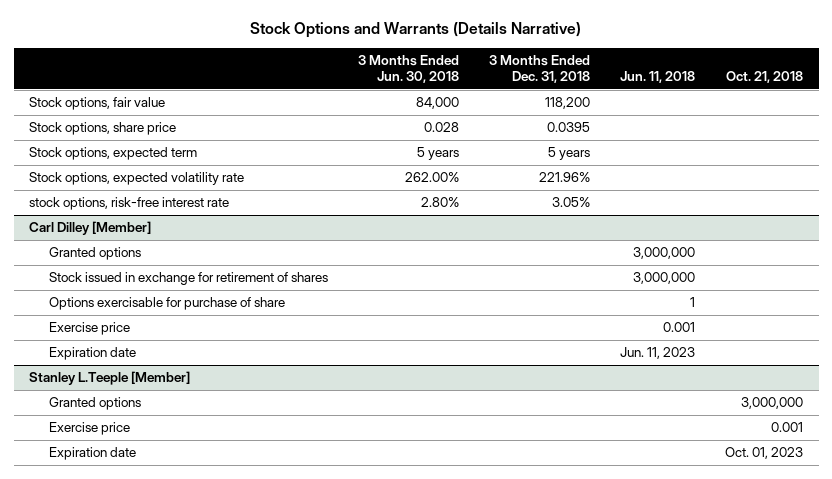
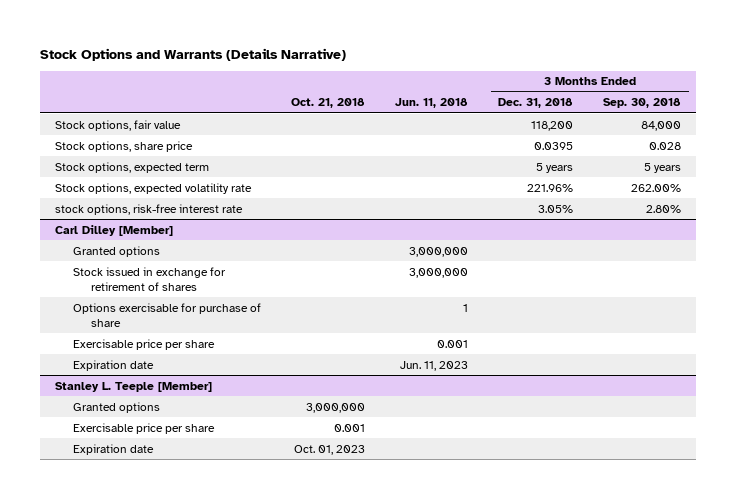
[357,55,459,84] 3 Months Ended Jun. 30, 2018 -> none
none -> [603,98,682,109] Sep. 30, 2018
[48,322,130,336] Exercise price -> none
none -> [73,338,216,350] Exercisable price per share
[28,371,190,386] Stanley L.Teeple [Member] -> [55,381,213,392] Stanley L. Teeple [Member]
[48,422,130,436] Exercise price -> none
none -> [73,422,216,434] Exercisable price per share

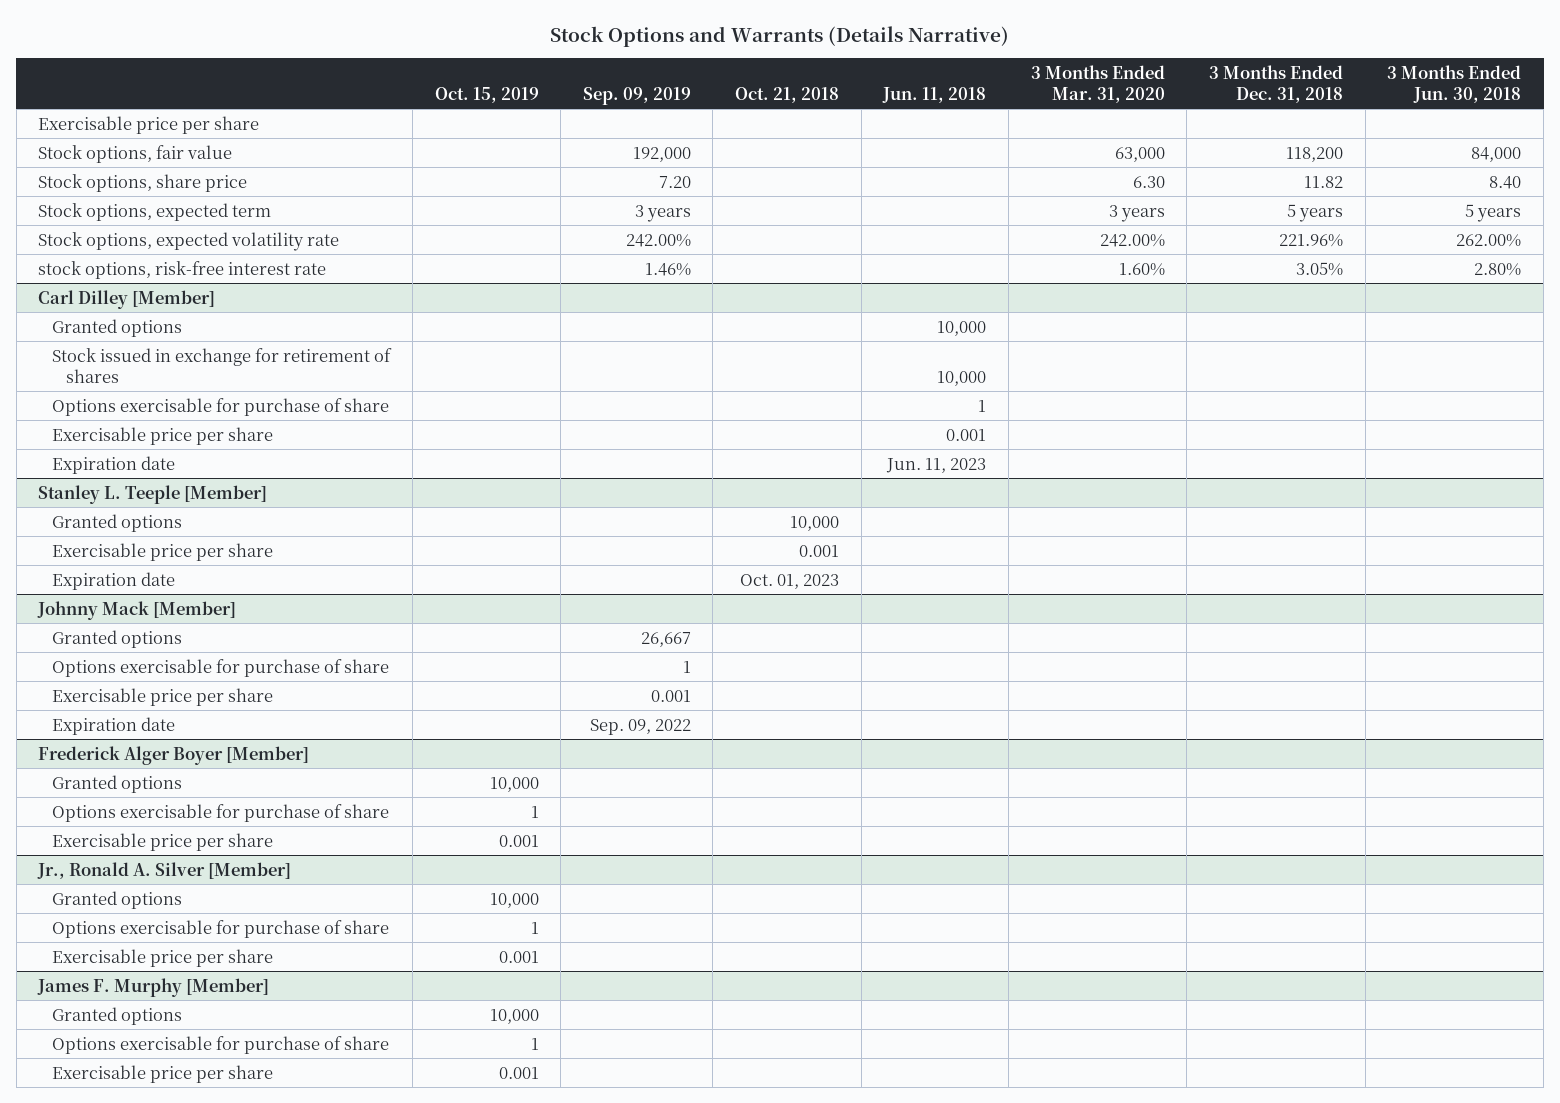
[603,98,682,109] Sep. 30, 2018 -> none
none -> [434,86,539,103] Oct. 15, 2019
none -> [582,86,691,105] Sep. 09, 2019
none -> [1030,64,1165,103] 3 Months Ended Mar. 31, 2020
none -> [1387,64,1522,103] 3 Months Ended Jun. 30, 2018
none -> [38,115,260,134] Exercisable price per share
[534,141,574,150] 0.0395 -> [1304,175,1344,188] 11.82
[409,246,469,257] 3,000,000 -> [937,320,987,336] 10,000
[409,267,469,278] 3,000,000 -> [937,370,987,386] 10,000
[306,402,366,413] 3,000,000 -> [790,515,840,531] 10,000
none -> [37,600,237,620] Johnny Mack [Member]
none -> [52,629,183,648] Granted options
none -> [52,658,390,677] Options exercisable for purchase of share
none -> [52,687,274,706] Exercisable price per share
none -> [52,716,176,735] Expiration date
none -> [38,745,310,765] Frederick Alger Boyer [Member]
none -> [52,774,183,793] Granted options
none -> [52,803,390,822] Options exercisable for purchase of share
none -> [52,832,274,851] Exercisable price per share
none -> [37,861,292,879] Jr., Ronald A. Silver [Member]
none -> [52,890,183,909] Granted options
none -> [52,919,390,938] Options exercisable for purchase of share
none -> [52,948,274,967] Exercisable price per share
none -> [37,977,270,997] James F. Murphy [Member]
none -> [52,1006,183,1025] Granted options
none -> [52,1035,390,1054] Options exercisable for purchase of share
none -> [52,1064,274,1083] Exercisable price per share

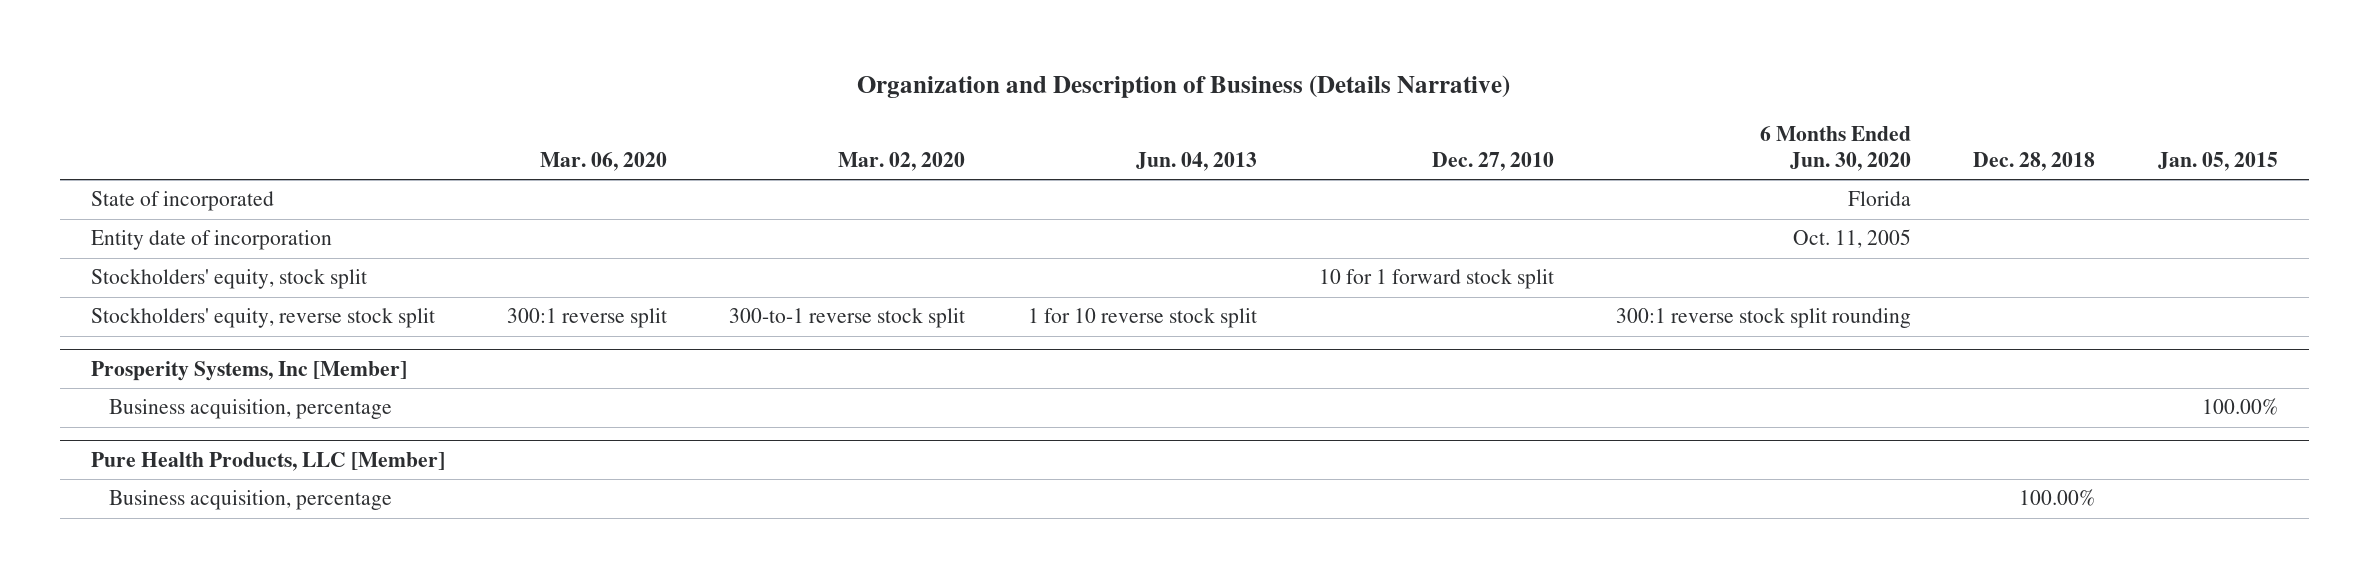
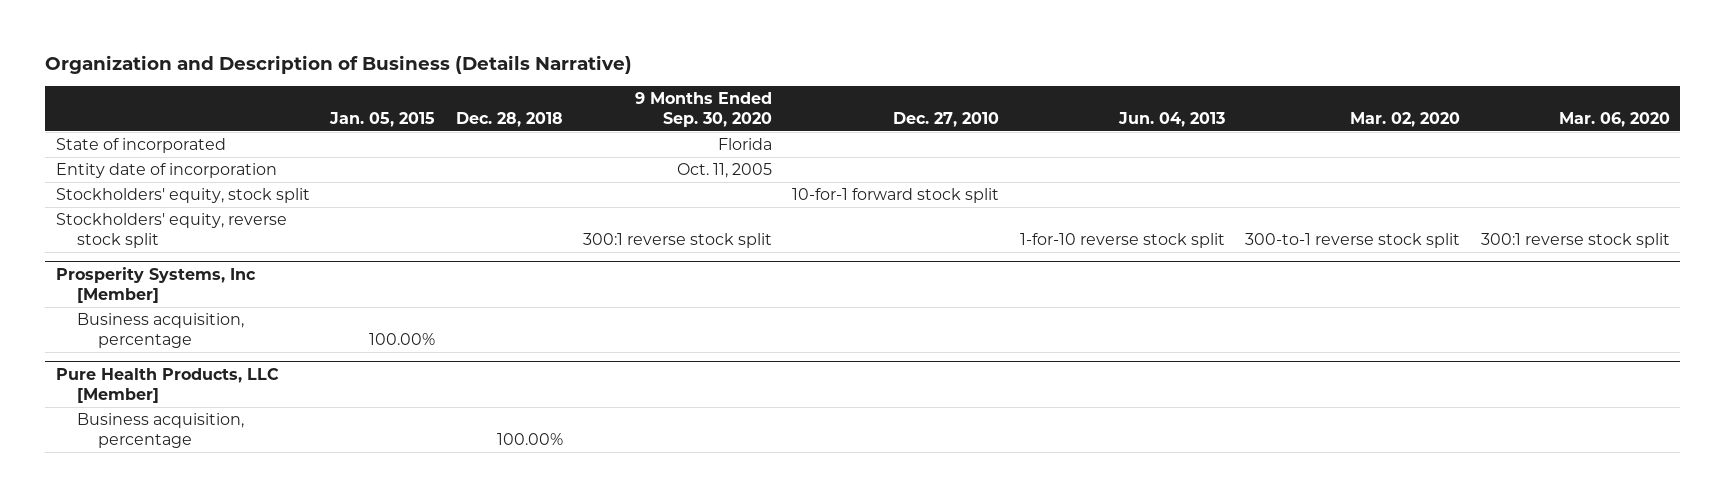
[1760,126,1912,172] 6 Months Ended Jun. 30, 2020 -> none
none -> [635,92,773,128] 9 Months Ended Sep. 30, 2020
[1318,269,1554,290] 10 for 1 forward stock split -> [792,187,1000,203] 10-for-1 forward stock split
[506,308,667,329] 300:1 reverse split -> [1480,232,1670,248] 300:1 reverse stock split
[1027,308,1257,329] 1 for 10 reverse stock split -> [1019,232,1225,248] 1-for-10 reverse stock split

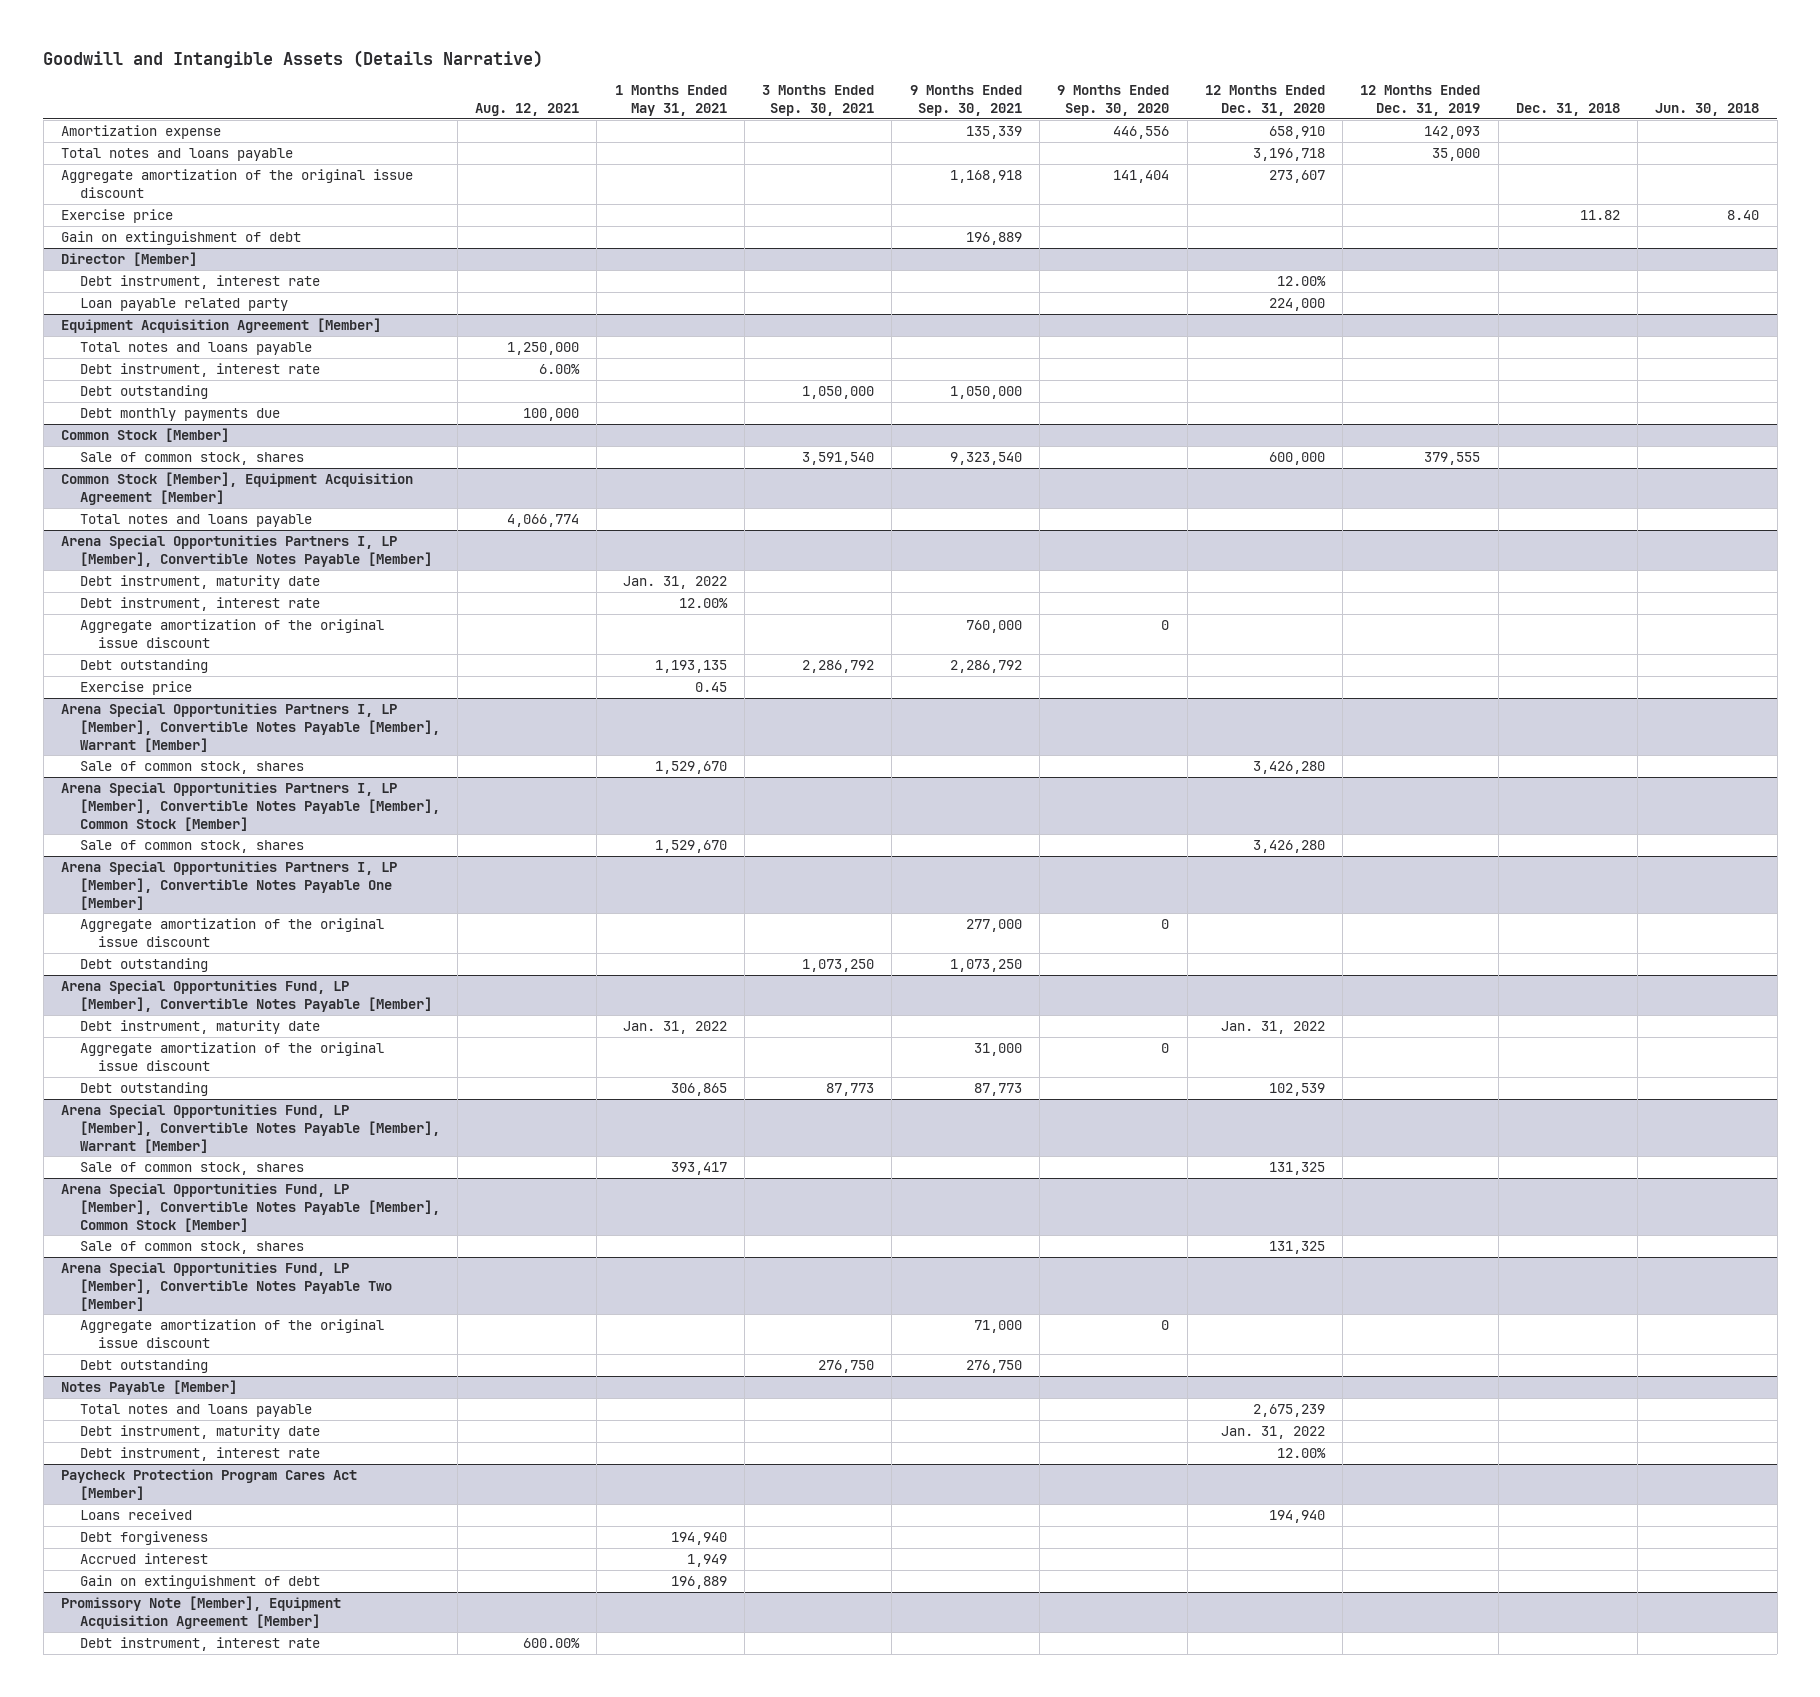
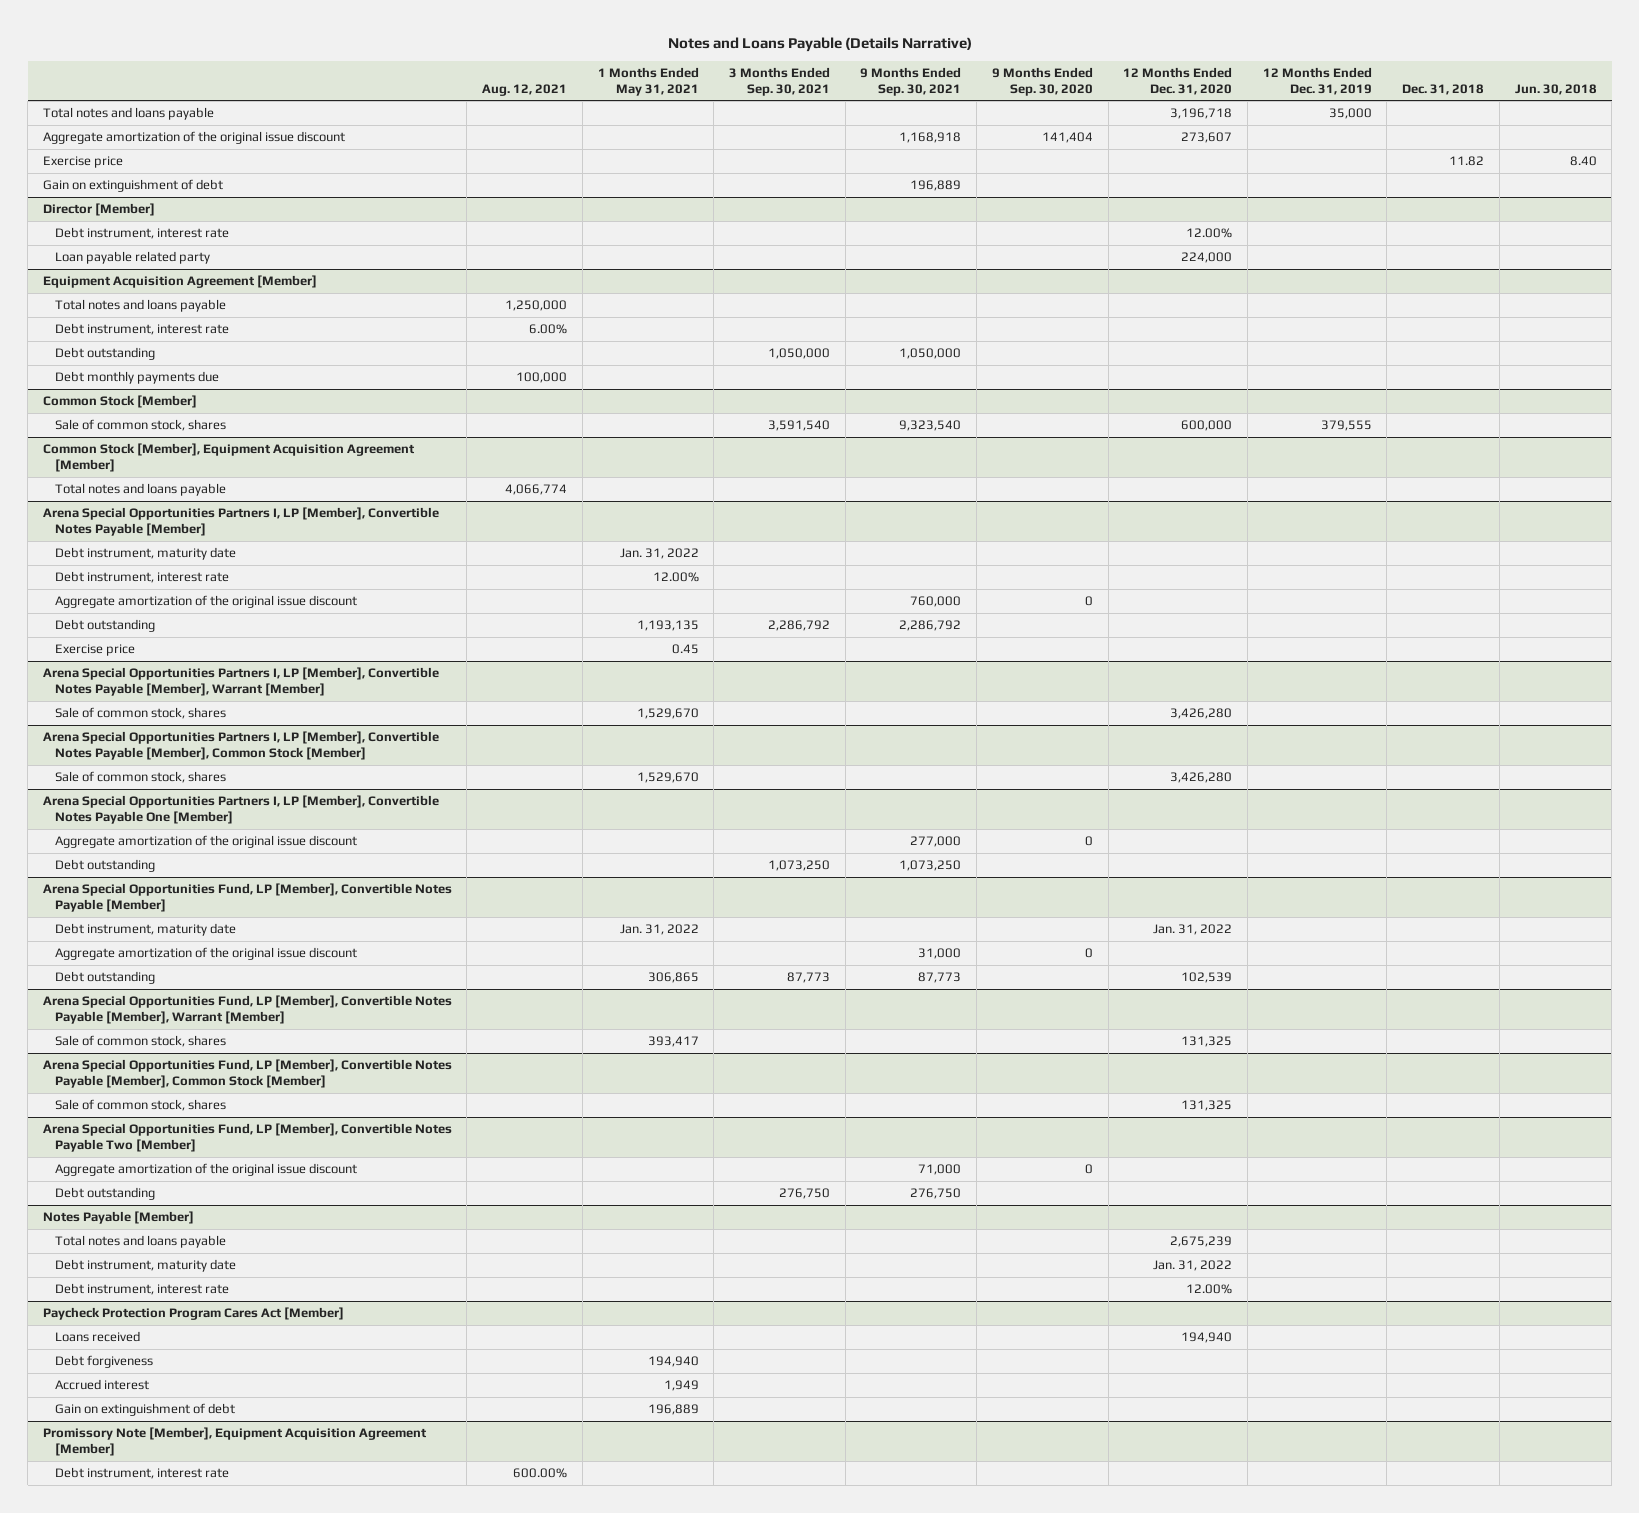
[43,50,544,69] Goodwill and Intangible Assets (Details Narrative) -> [667,36,972,52] Notes and Loans Payable (Details Narrative)
[60,124,221,139] Amortization expense -> none

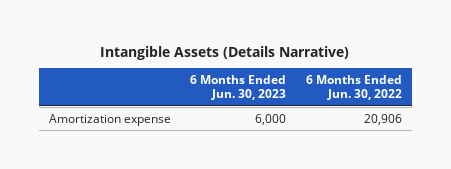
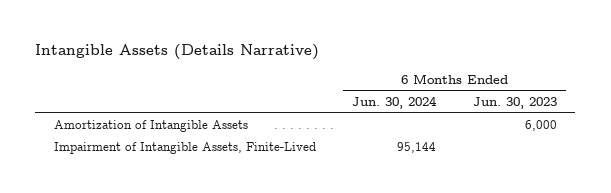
[305,75,402,101] 6 Months Ended Jun. 30, 2022 -> none
none -> [352,95,438,109] Jun. 30, 2024
[48,113,171,126] Amortization expense -> [53,120,248,133] Amortization of Intangible Assets
none -> [53,142,316,155] Impairment of Intangible Assets, Finite-Lived

